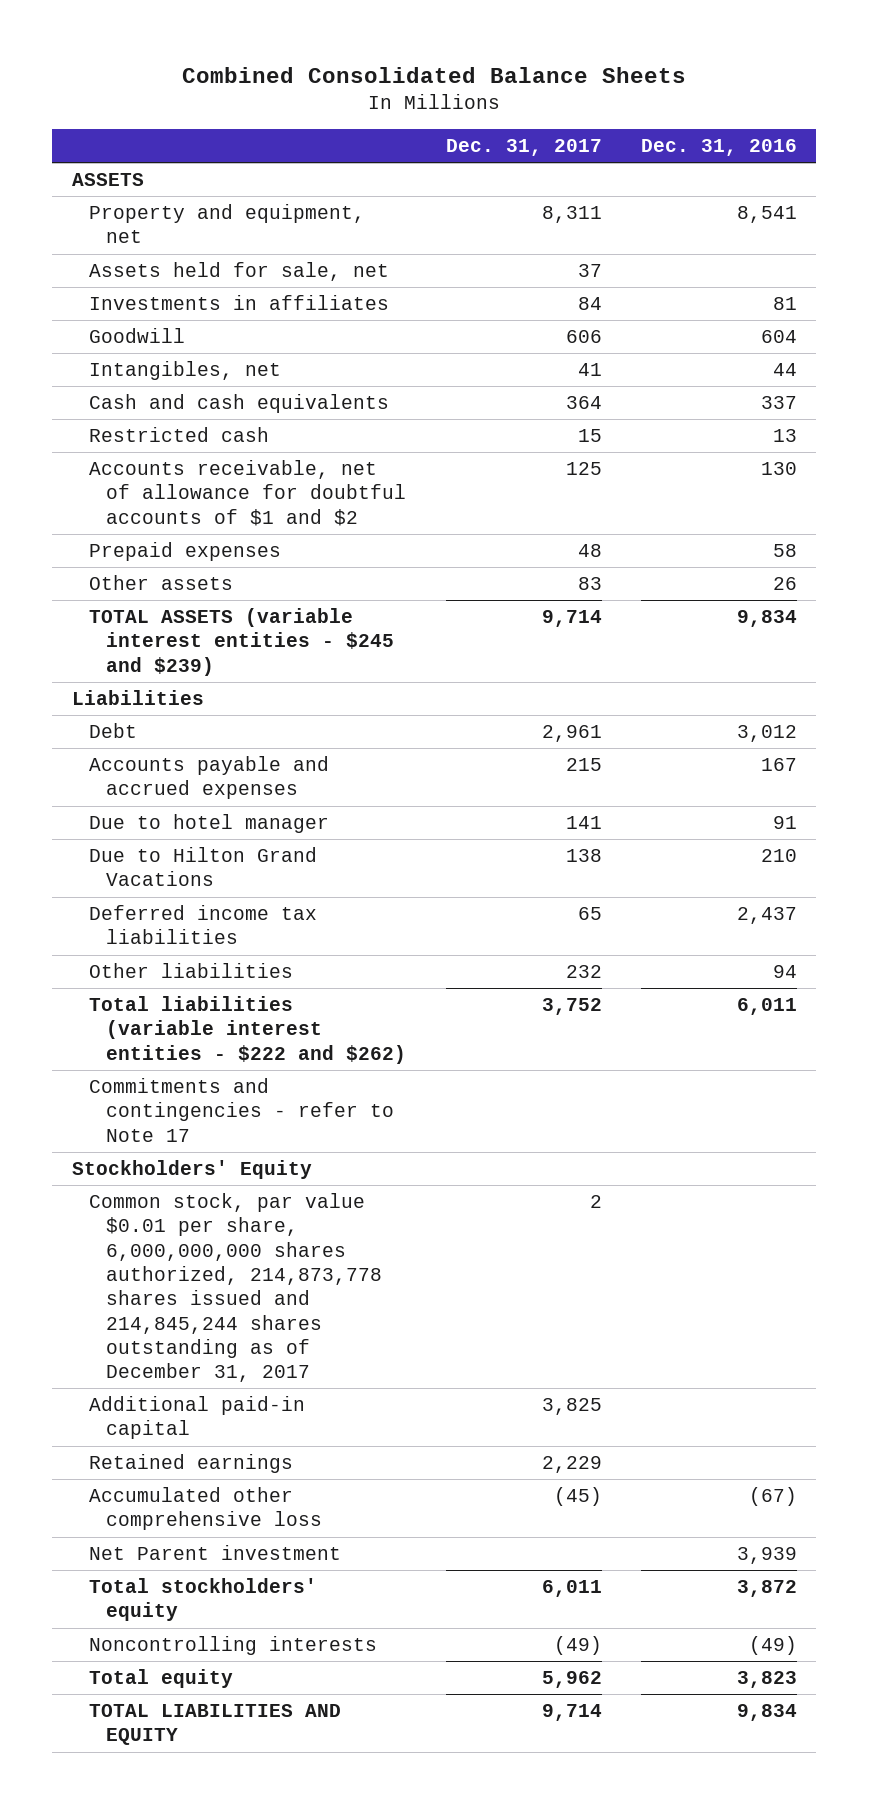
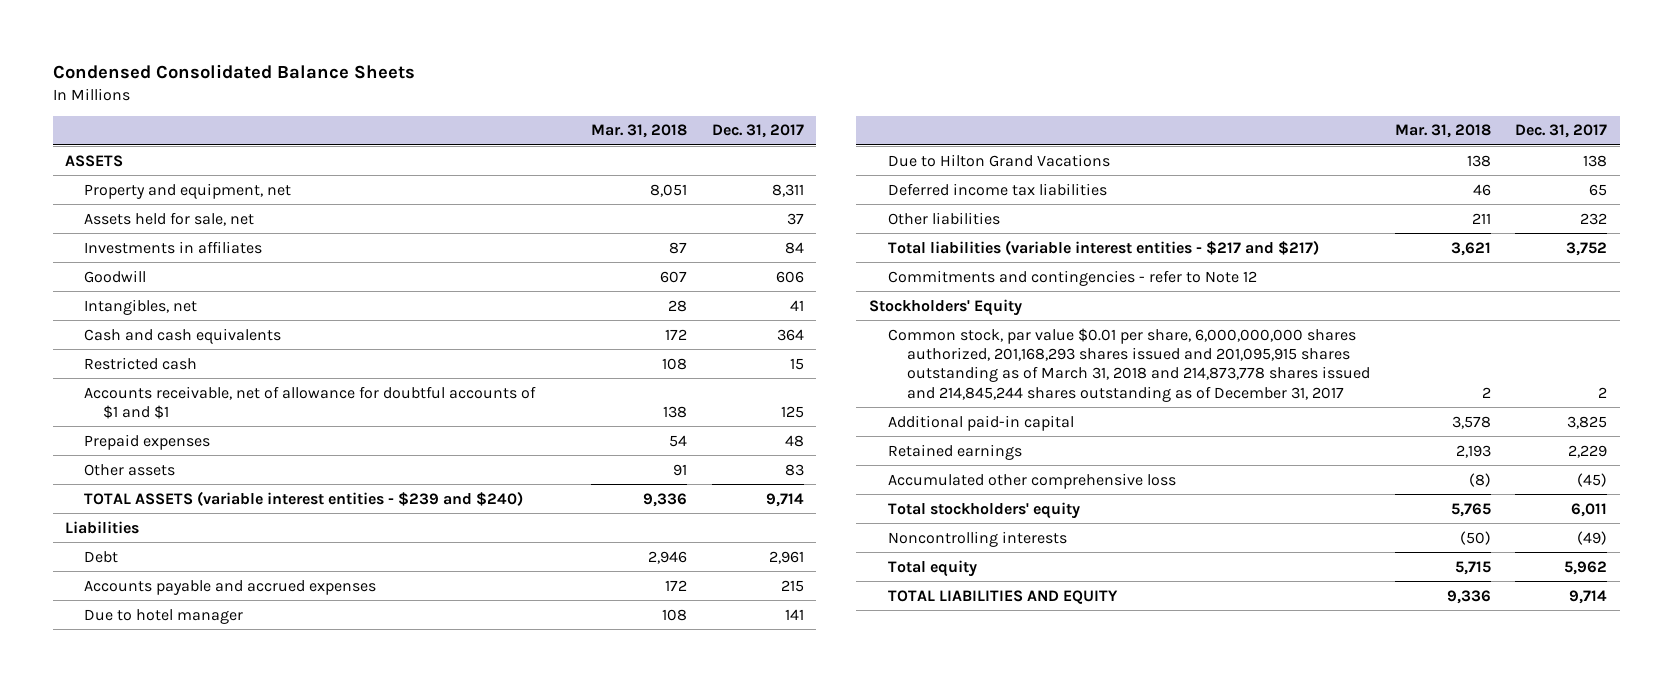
[182,66,687,83] Combined Consolidated Balance Sheets -> [52,63,415,79] Condensed Consolidated Balance Sheets
[640,138,797,156] Dec. 31, 2016 -> none
none -> [591,124,688,139] Mar. 31, 2018
[89,460,407,526] Accounts receivable, net of allowance for doubtful accounts of $1 and $2 -> [84,385,537,419] Accounts receivable, net of allowance for doubtful accounts of $1 and $1
[89,608,395,676] TOTAL ASSETS (variable interest entities - $245 and $239) -> [84,490,524,506] TOTAL ASSETS (variable interest entities - $239 and $240)
[89,996,407,1064] Total liabilities (variable interest entities - $222 and $262) -> [887,239,1319,255] Total liabilities (variable interest entities - $217 and $217)
[89,1078,395,1142] Commitments and contingencies - refer to Note 17 -> [887,269,1257,286] Commitments and contingencies - refer to Note 12
[89,1193,383,1383] Common stock, par value $0.01 per share, 6,000,000,000 shares authorized, 214,873,778 shares issued and 214,845,244 shares outstanding as of December 31, 2017 -> [887,327,1371,402] Common stock, par value $0.01 per share, 6,000,000,000 shares authorized, 201,168,293 shares issued and 201,095,915 shares outstanding as of March 31, 2018 and 214,873,778 shares issued and 214,845,244 shares outstanding as of December 31, 2017
[89,1545,342,1561] Net Parent investment -> none

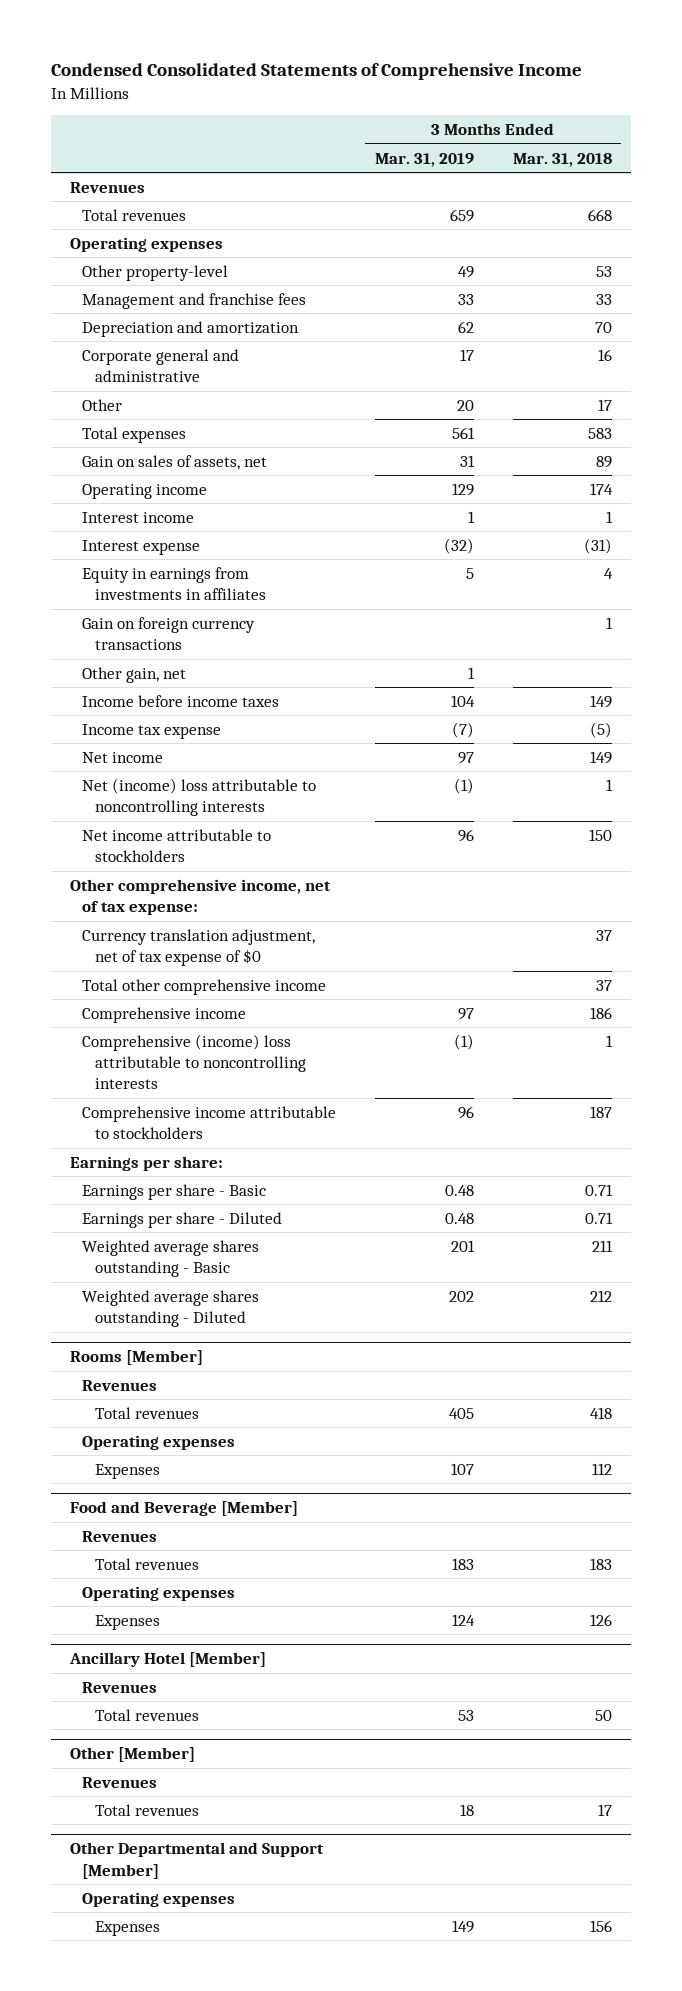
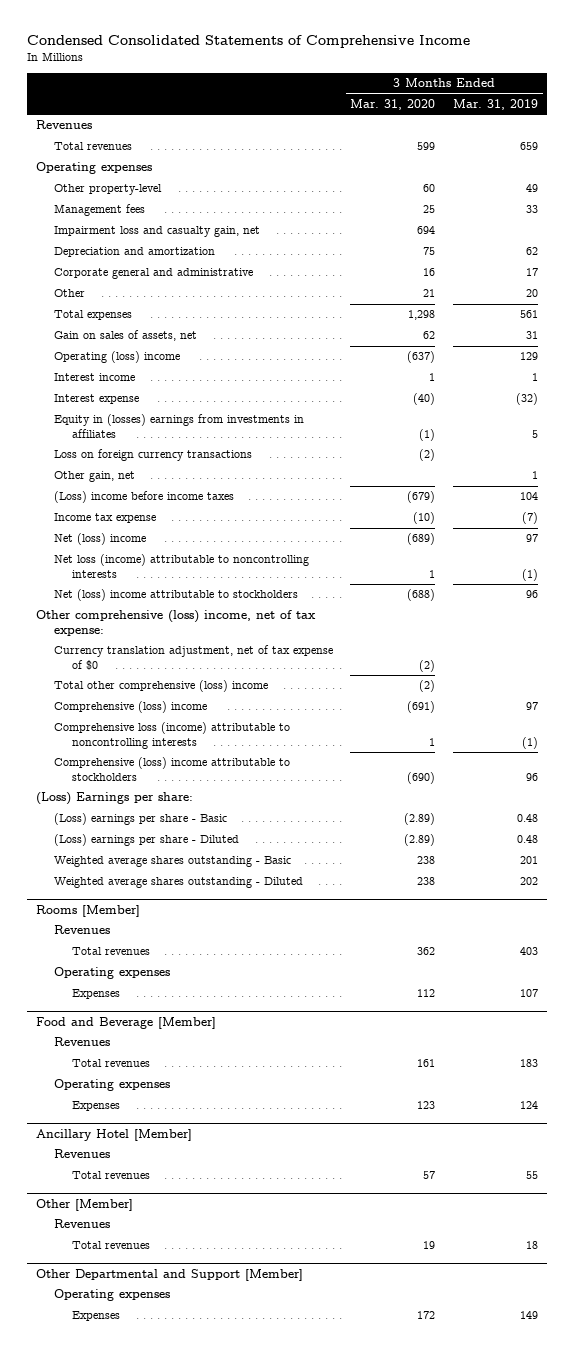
[512,152,612,167] Mar. 31, 2018 -> none
none -> [350,99,436,111] Mar. 31, 2020
[82,292,307,309] Management and franchise fees -> [53,204,145,217] Management fees
none -> [53,226,260,238] Impairment loss and casualty gain, net
[82,483,208,499] Operating income -> [53,351,180,364] Operating (loss) income
[82,566,266,600] Equity in earnings from investments in affiliates -> [53,414,304,438] Equity in (losses) earnings from investments in affiliates
[82,616,256,650] Gain on foreign currency transactions -> [53,449,252,462] Loss on foreign currency transactions
[82,694,280,707] Income before income taxes -> [53,491,234,504] (Loss) income before income taxes
[82,751,164,763] Net income -> [53,533,146,546] Net (loss) income
[82,777,317,816] Net (income) loss attributable to noncontrolling interests -> [53,554,309,578] Net loss (income) attributable to noncontrolling interests
[82,828,272,862] Net income attributable to stockholders -> [53,589,298,602] Net (loss) income attributable to stockholders
[70,878,332,915] Other comprehensive income, net of tax expense: -> [35,610,316,636] Other comprehensive (loss) income, net of tax expense:
[82,978,327,995] Total other comprehensive income -> [53,680,268,693] Total other comprehensive (loss) income
[82,1006,247,1023] Comprehensive income -> [53,701,207,714] Comprehensive (loss) income
[82,1033,306,1090] Comprehensive (income) loss attributable to noncontrolling interests -> [53,722,290,749] Comprehensive loss (income) attributable to noncontrolling interests
[82,1105,337,1139] Comprehensive income attributable to stockholders -> [53,757,290,781] Comprehensive (loss) income attributable to stockholders
[70,1155,224,1171] Earnings per share: -> [35,792,193,806] (Loss) Earnings per share:
[82,1183,267,1200] Earnings per share - Basic -> [53,813,227,826] (Loss) earnings per share - Basic
[82,1211,283,1228] Earnings per share - Diluted -> [53,834,239,847] (Loss) earnings per share - Diluted
[449,1407,475,1419] 405 -> [520,947,539,956] 403
[458,1709,475,1721] 53 -> [526,1171,539,1180] 55

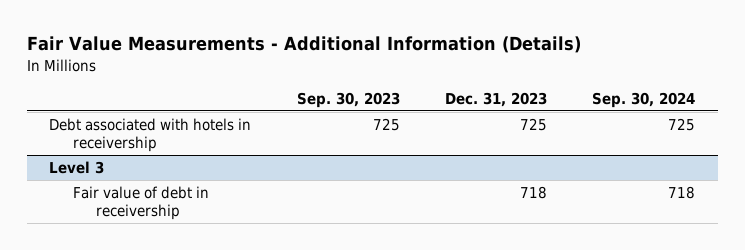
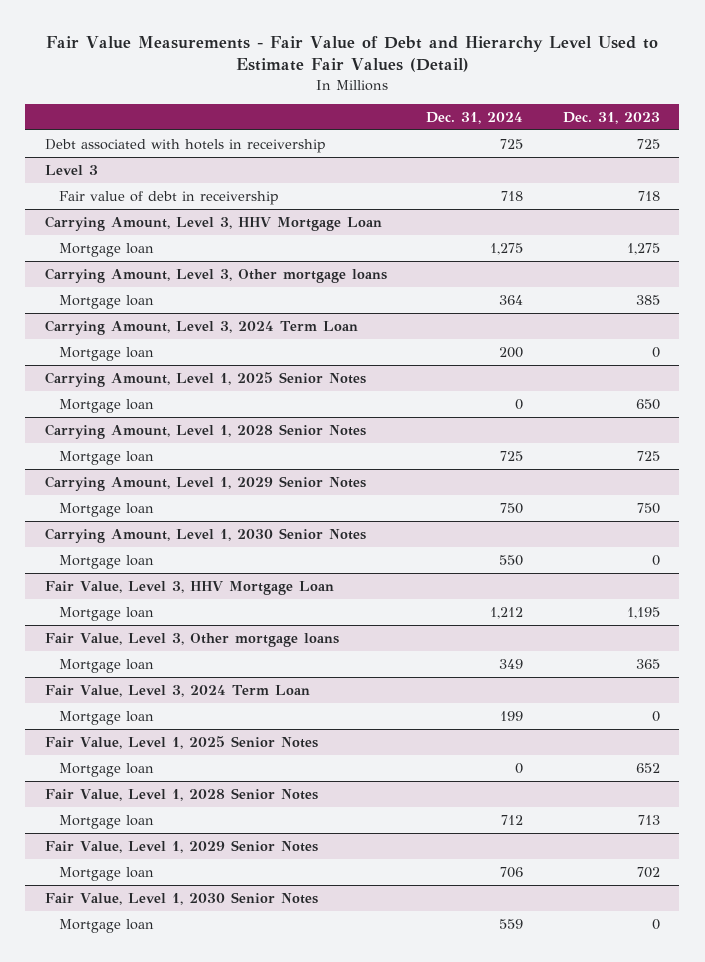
[26,36,581,54] Fair Value Measurements - Additional Information (Details) -> [46,35,659,73] Fair Value Measurements - Fair Value of Debt and Hierarchy Level Used to Estimate Fair Values (Detail)
[296,91,400,108] Sep. 30, 2023 -> none
[592,91,696,108] Sep. 30, 2024 -> none
none -> [426,111,524,124] Dec. 31, 2024
none -> [45,215,383,231] Carrying Amount, Level 3, HHV Mortgage Loan
none -> [58,242,154,257] Mortgage loan
none -> [45,267,388,283] Carrying Amount, Level 3, Other mortgage loans
none -> [58,294,154,309] Mortgage loan
none -> [45,319,359,335] Carrying Amount, Level 3, 2024 Term Loan
none -> [58,346,154,361] Mortgage loan
none -> [45,371,367,387] Carrying Amount, Level 1, 2025 Senior Notes
none -> [58,398,154,413] Mortgage loan
none -> [45,423,367,439] Carrying Amount, Level 1, 2028 Senior Notes
none -> [58,450,154,465] Mortgage loan
none -> [45,475,367,491] Carrying Amount, Level 1, 2029 Senior Notes
none -> [58,502,154,517] Mortgage loan
none -> [45,527,367,543] Carrying Amount, Level 1, 2030 Senior Notes
none -> [58,554,154,569] Mortgage loan
none -> [45,580,335,595] Fair Value, Level 3, HHV Mortgage Loan
none -> [58,606,154,621] Mortgage loan
none -> [45,632,340,647] Fair Value, Level 3, Other mortgage loans
none -> [58,658,154,673] Mortgage loan
none -> [45,684,311,697] Fair Value, Level 3, 2024 Term Loan
none -> [58,710,154,725] Mortgage loan
none -> [45,735,319,749] Fair Value, Level 1, 2025 Senior Notes
none -> [58,762,154,777] Mortgage loan
none -> [45,787,319,801] Fair Value, Level 1, 2028 Senior Notes
none -> [58,814,154,829] Mortgage loan
none -> [45,839,319,853] Fair Value, Level 1, 2029 Senior Notes
none -> [58,866,154,881] Mortgage loan
none -> [45,891,319,905] Fair Value, Level 1, 2030 Senior Notes
none -> [58,918,154,933] Mortgage loan

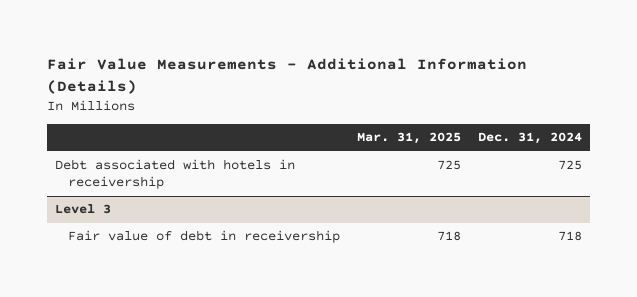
[46,35,659,73] Fair Value Measurements - Fair Value of Debt and Hierarchy Level Used to Estimate Fair Values (Detail) -> [46,57,527,94] Fair Value Measurements - Additional Information (Details)
[562,111,660,124] Dec. 31, 2023 -> none
none -> [356,132,461,145] Mar. 31, 2025
[45,215,383,231] Carrying Amount, Level 3, HHV Mortgage Loan -> none
[58,242,154,257] Mortgage loan -> none
[45,267,388,283] Carrying Amount, Level 3, Other mortgage loans -> none
[58,294,154,309] Mortgage loan -> none
[45,319,359,335] Carrying Amount, Level 3, 2024 Term Loan -> none
[58,346,154,361] Mortgage loan -> none
[45,371,367,387] Carrying Amount, Level 1, 2025 Senior Notes -> none
[58,398,154,413] Mortgage loan -> none
[45,423,367,439] Carrying Amount, Level 1, 2028 Senior Notes -> none
[58,450,154,465] Mortgage loan -> none
[45,475,367,491] Carrying Amount, Level 1, 2029 Senior Notes -> none
[58,502,154,517] Mortgage loan -> none
[45,527,367,543] Carrying Amount, Level 1, 2030 Senior Notes -> none
[58,554,154,569] Mortgage loan -> none
[45,580,335,595] Fair Value, Level 3, HHV Mortgage Loan -> none
[58,606,154,621] Mortgage loan -> none
[45,632,340,647] Fair Value, Level 3, Other mortgage loans -> none
[58,658,154,673] Mortgage loan -> none
[45,684,311,697] Fair Value, Level 3, 2024 Term Loan -> none
[58,710,154,725] Mortgage loan -> none
[45,735,319,749] Fair Value, Level 1, 2025 Senior Notes -> none
[58,762,154,777] Mortgage loan -> none
[45,787,319,801] Fair Value, Level 1, 2028 Senior Notes -> none
[58,814,154,829] Mortgage loan -> none
[45,839,319,853] Fair Value, Level 1, 2029 Senior Notes -> none
[58,866,154,881] Mortgage loan -> none
[45,891,319,905] Fair Value, Level 1, 2030 Senior Notes -> none
[58,918,154,933] Mortgage loan -> none

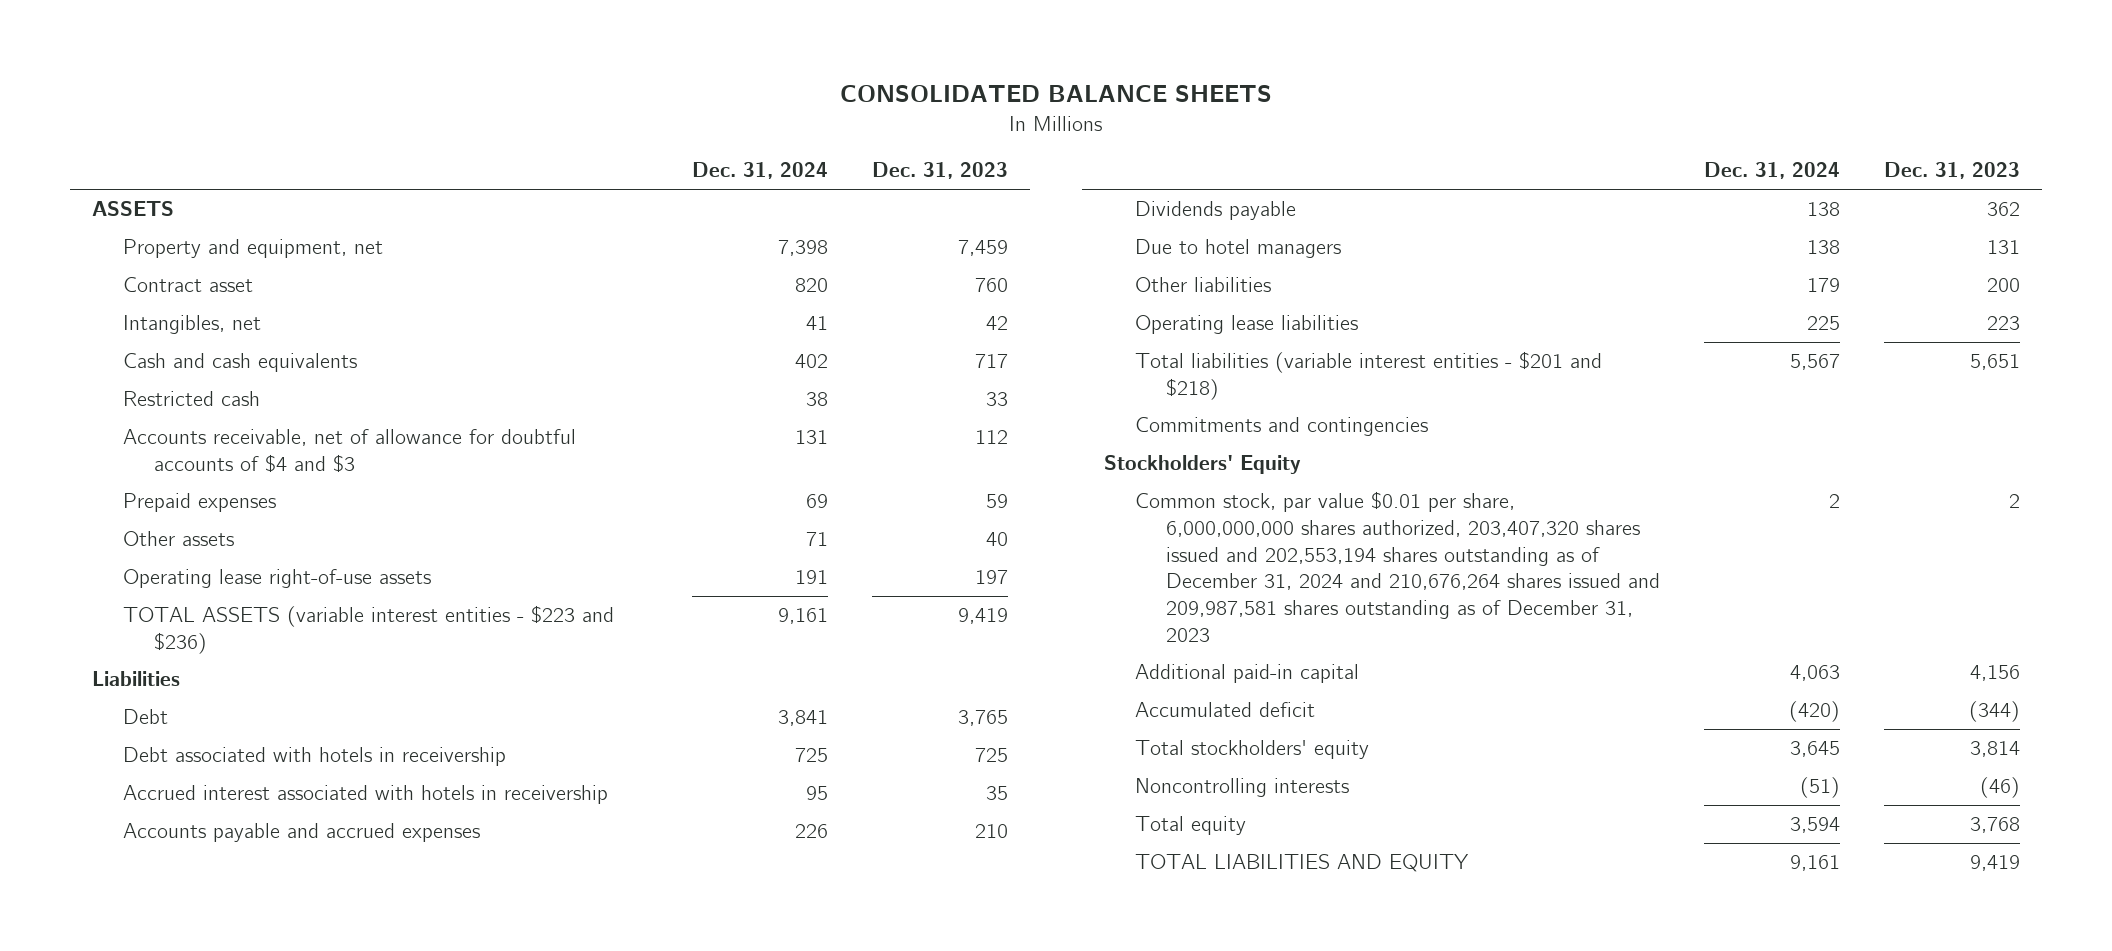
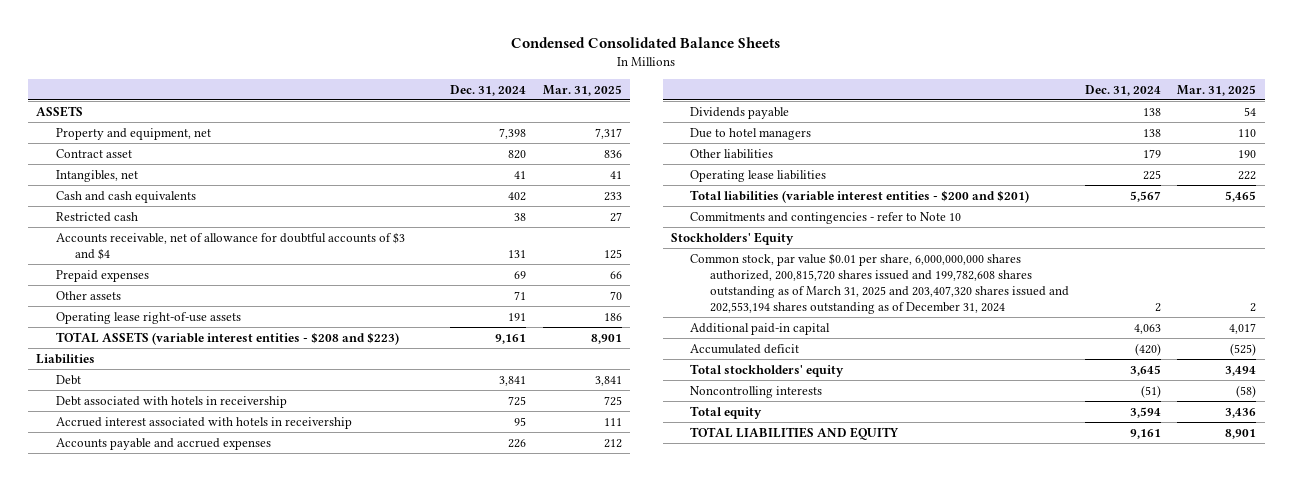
[839,85,1272,103] CONSOLIDATED BALANCE SHEETS -> [511,37,781,49] Condensed Consolidated Balance Sheets
[871,162,1008,180] Dec. 31, 2023 -> none
none -> [542,84,622,96] Mar. 31, 2025
[122,428,576,473] Accounts receivable, net of allowance for doubtful accounts of $4 and $3 -> [55,231,405,260] Accounts receivable, net of allowance for doubtful accounts of $3 and $4
[122,604,614,654] TOTAL ASSETS (variable interest entities - $223 and $236) -> [55,331,399,345] TOTAL ASSETS (variable interest entities - $208 and $223)
[1134,350,1602,400] Total liabilities (variable interest entities - $201 and $218) -> [690,189,1030,203] Total liabilities (variable interest entities - $200 and $201)
[1134,416,1428,436] Commitments and contingencies -> [690,211,962,224] Commitments and contingencies - refer to Note 10
[1134,490,1660,642] Common stock, par value $0.01 per share, 6,000,000,000 shares authorized, 203,407,320 shares issued and 202,553,194 shares outstanding as of December 31, 2024 and 210,676,264 shares issued and 209,987,581 shares outstanding as of December 31, 2023 -> [690,252,1070,315] Common stock, par value $0.01 per share, 6,000,000,000 shares authorized, 200,815,720 shares issued and 199,782,608 shares outstanding as of March 31, 2025 and 203,407,320 shares issued and 202,553,194 shares outstanding as of December 31, 2024

